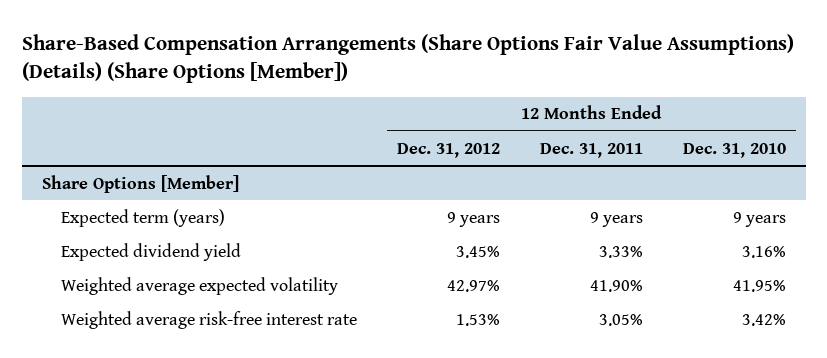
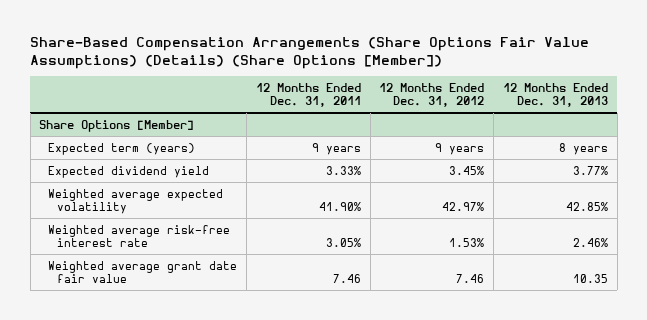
[682,142,786,158] Dec. 31, 2010 -> none
none -> [502,82,608,108] 12 Months Ended Dec. 31, 2013
none -> [48,260,238,284] Weighted average grant date fair value

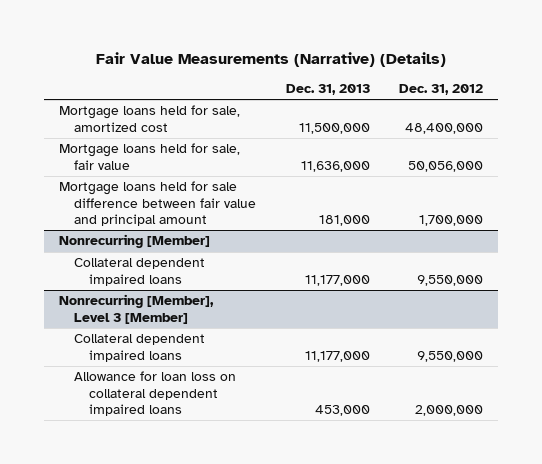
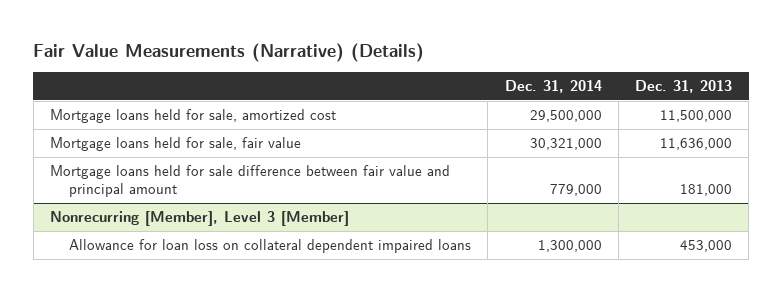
[399,84,484,96] Dec. 31, 2012 -> none
none -> [504,80,602,94] Dec. 31, 2014
[58,234,210,249] Nonrecurring [Member] -> none
[73,258,205,286] Collateral dependent impaired loans -> none
[73,334,205,362] Collateral dependent impaired loans -> none

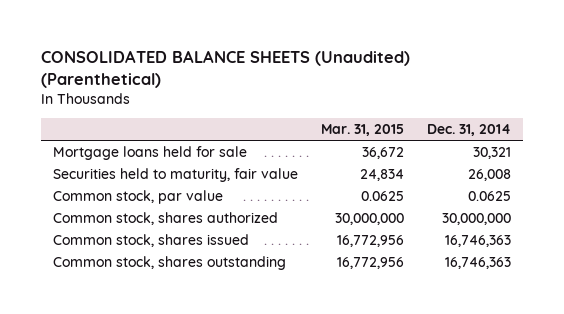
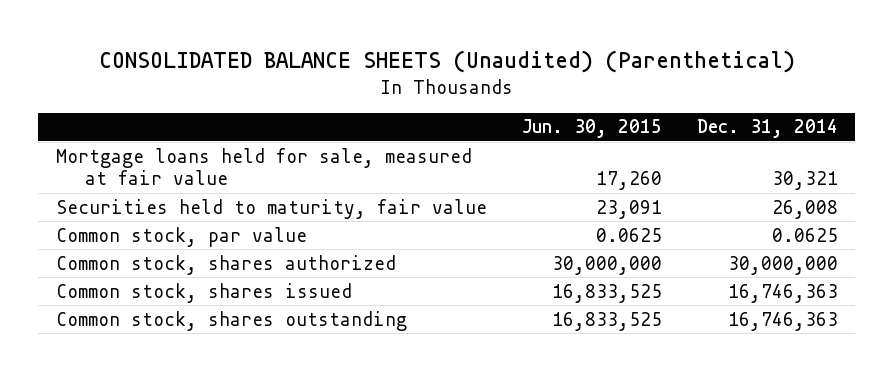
[320,124,404,137] Mar. 31, 2015 -> none
none -> [521,119,662,139] Jun. 30, 2015
[52,145,247,160] Mortgage loans held for sale -> [55,147,472,186] Mortgage loans held for sale, measured at fair value

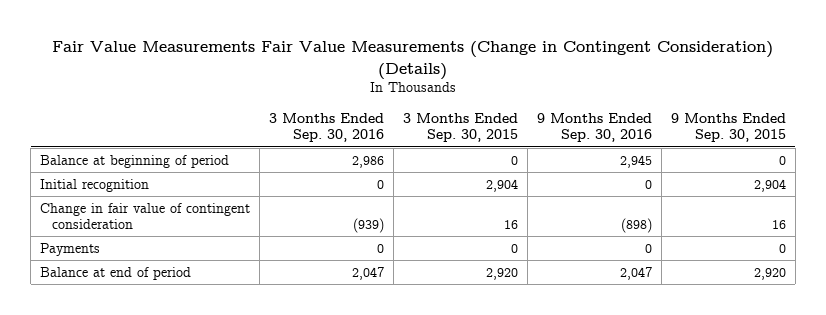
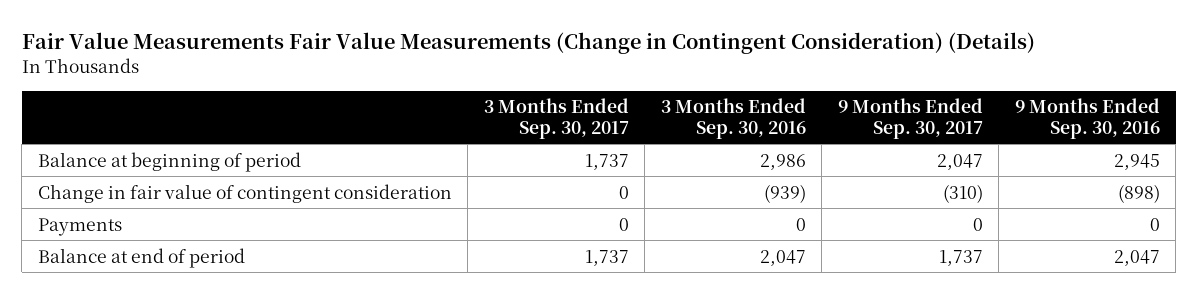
[402,113,518,143] 3 Months Ended Sep. 30, 2015 -> none
[670,113,786,143] 9 Months Ended Sep. 30, 2015 -> none
none -> [483,98,629,139] 3 Months Ended Sep. 30, 2017
none -> [837,98,983,139] 9 Months Ended Sep. 30, 2017
[40,178,150,192] Initial recognition -> none

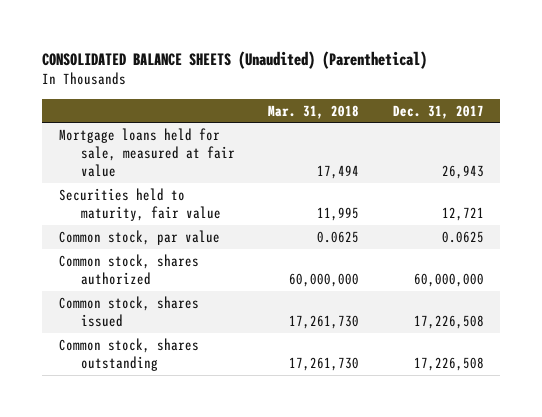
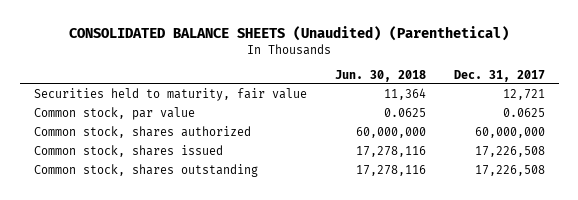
[268,104,360,119] Mar. 31, 2018 -> none
none -> [334,69,426,82] Jun. 30, 2018
[58,127,236,178] Mortgage loans held for sale, measured at fair value -> none

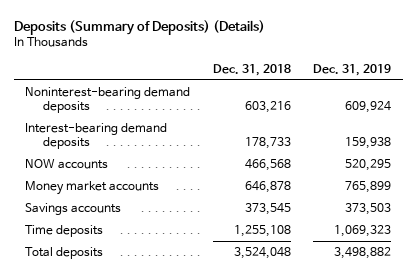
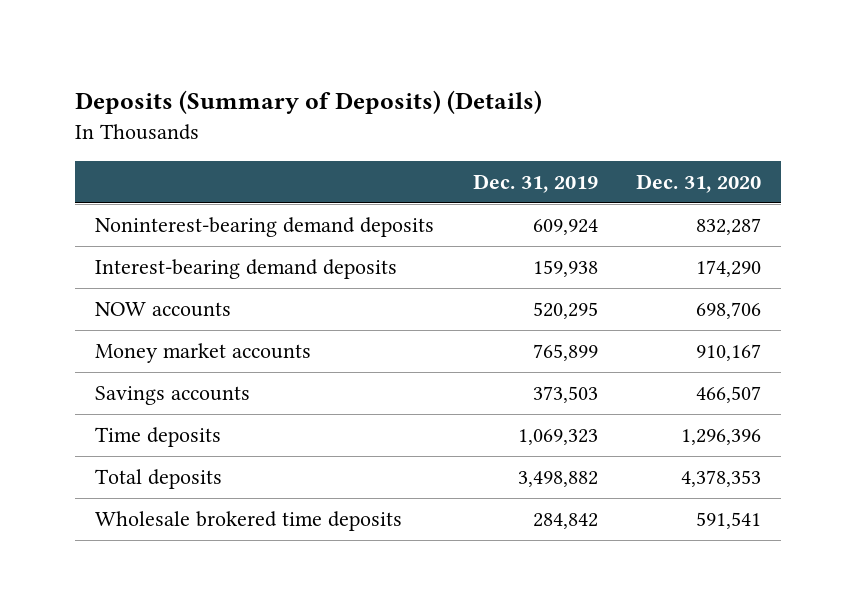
[212,63,291,76] Dec. 31, 2018 -> none
none -> [636,174,762,194] Dec. 31, 2020
none -> [94,511,402,532] Wholesale brokered time deposits

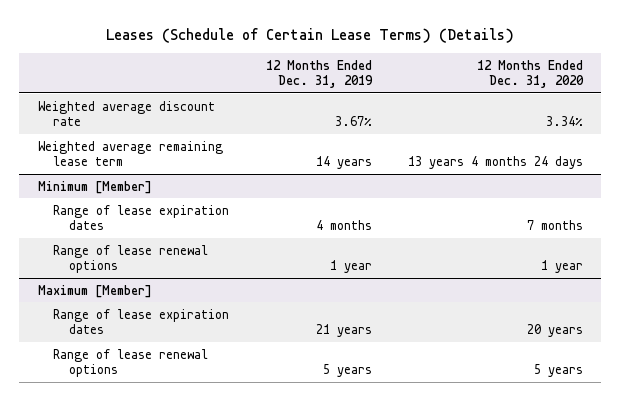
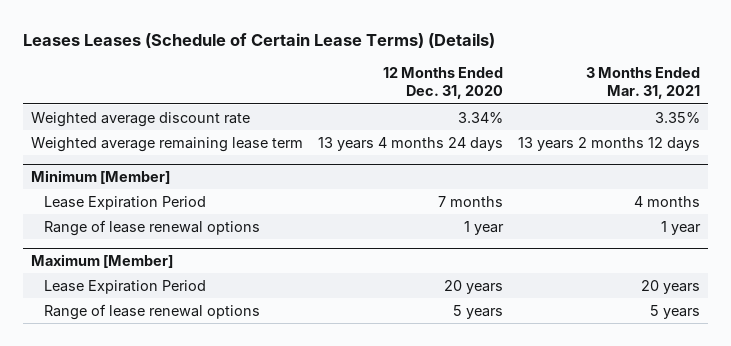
[106,27,515,43] Leases (Schedule of Certain Lease Terms) (Details) -> [23,32,496,48] Leases Leases (Schedule of Certain Lease Terms) (Details)
[265,59,373,89] 12 Months Ended Dec. 31, 2019 -> none
none -> [586,67,701,100] 3 Months Ended Mar. 31, 2021
[53,204,230,231] Range of lease expiration dates -> [44,195,207,210] Lease Expiration Period
[53,308,230,335] Range of lease expiration dates -> [44,279,207,294] Lease Expiration Period

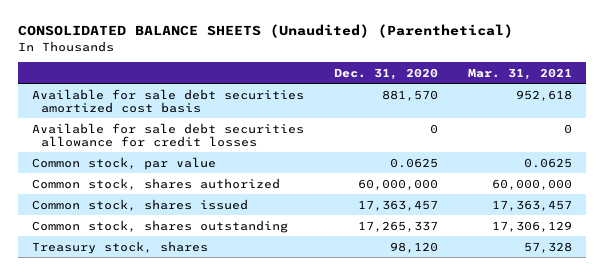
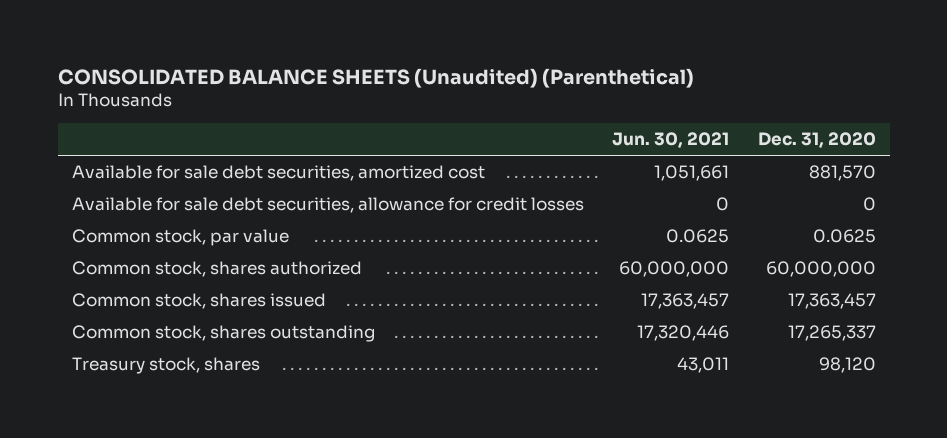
[467,67,572,80] Mar. 31, 2021 -> none
none -> [612,132,730,149] Jun. 30, 2021
[32,88,305,113] Available for sale debt securities amortized cost basis -> [71,165,485,182] Available for sale debt securities, amortized cost
[32,122,305,147] Available for sale debt securities allowance for credit losses -> [71,197,584,214] Available for sale debt securities, allowance for credit losses

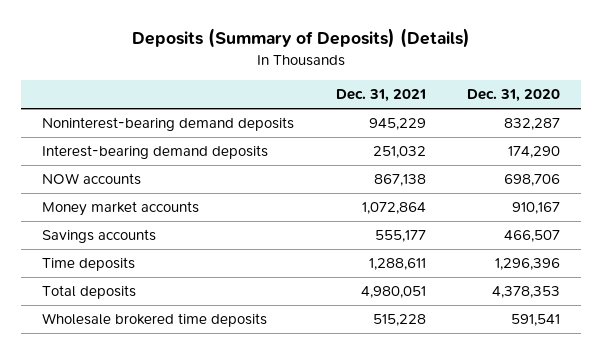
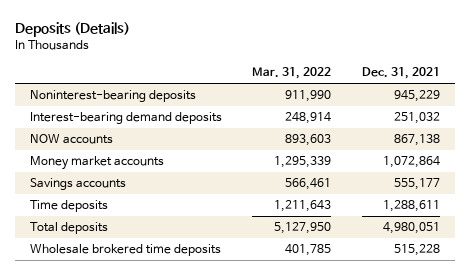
[132,28,471,49] Deposits (Summary of Deposits) (Details) -> [15,22,131,38] Deposits (Details)
[467,89,561,103] Dec. 31, 2020 -> none
none -> [252,67,332,80] Mar. 31, 2022
[41,117,294,132] Noninterest-bearing demand deposits -> [30,90,197,103] Noninterest-bearing deposits

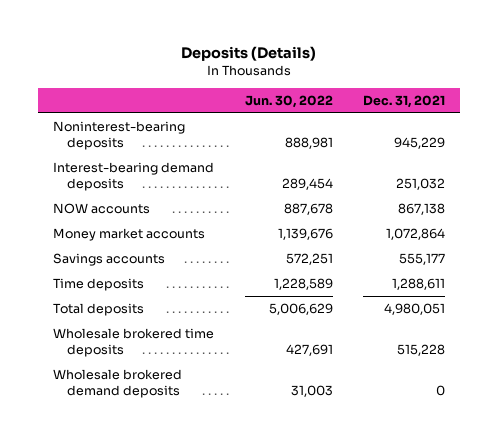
[252,67,332,80] Mar. 31, 2022 -> none
none -> [244,95,333,109] Jun. 30, 2022
none -> [53,369,183,399] Wholesale brokered demand deposits

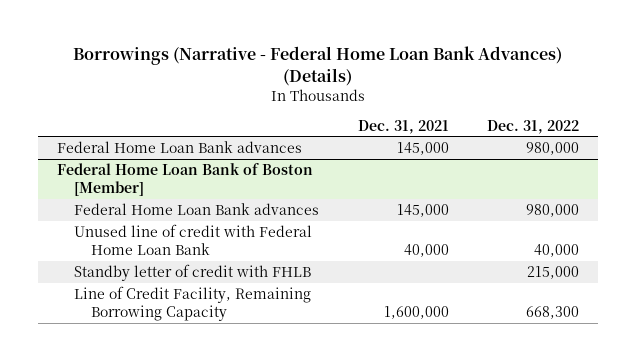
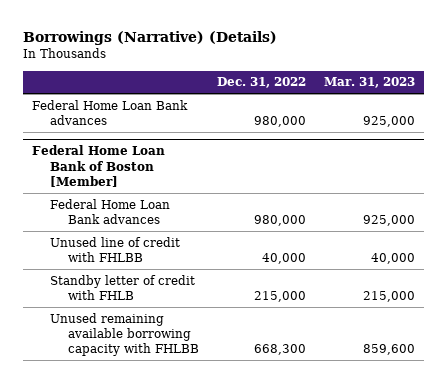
[73,45,563,86] Borrowings (Narrative - Federal Home Loan Bank Advances) (Details) -> [23,30,278,45] Borrowings (Narrative) (Details)
[357,119,449,134] Dec. 31, 2021 -> none
none -> [323,77,415,89] Mar. 31, 2023
[74,223,313,256] Unused line of credit with Federal Home Loan Bank -> [49,236,180,262] Unused line of credit with FHLBB
[74,285,312,322] Line of Credit Facility, Remaining Borrowing Capacity -> [49,312,199,357] Unused remaining available borrowing capacity with FHLBB

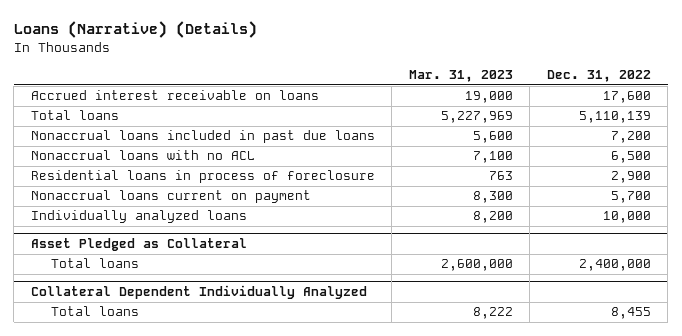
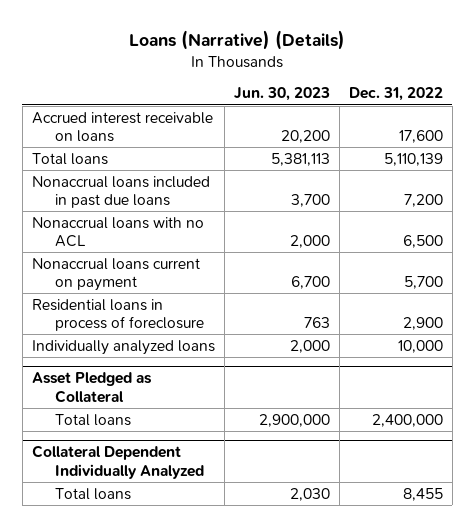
[408,70,513,83] Mar. 31, 2023 -> none
none -> [233,87,330,102] Jun. 30, 2023
[30,170,375,184] Residential loans in process of foreclosure -> [31,298,204,332] Residential loans in process of foreclosure

